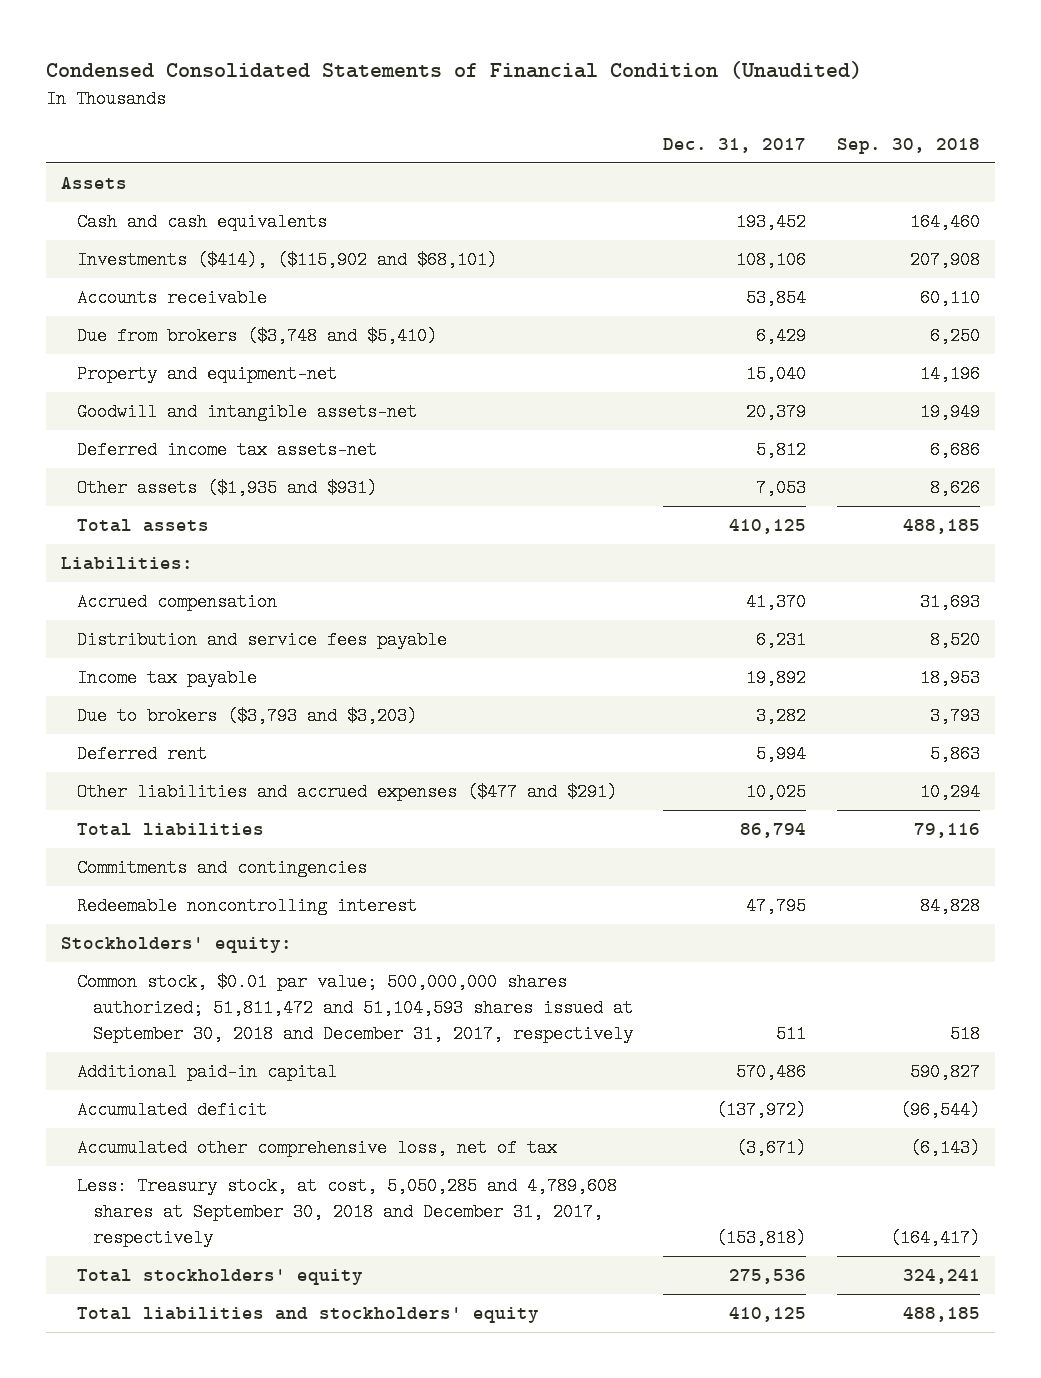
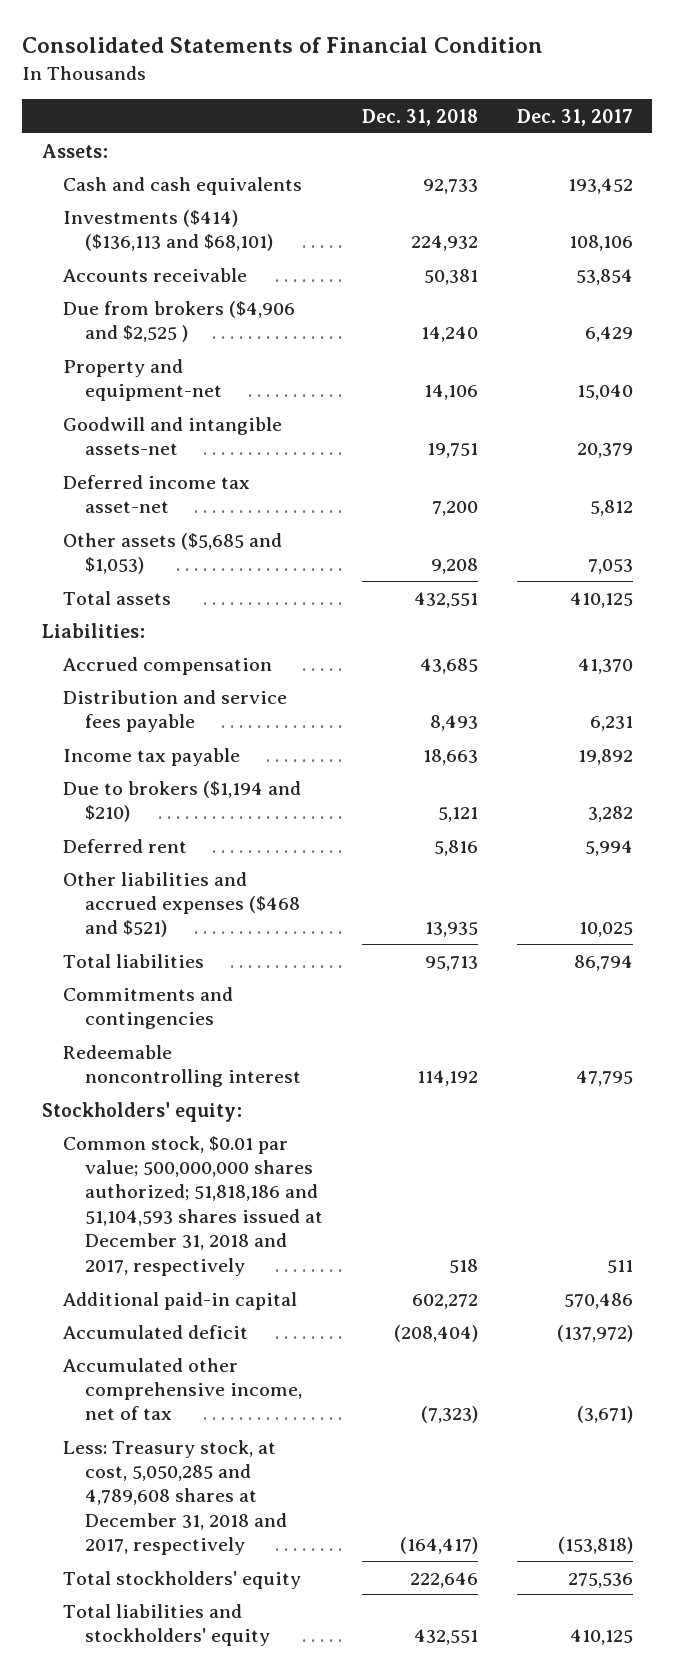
[45,60,862,79] Condensed Consolidated Statements of Financial Condition (Unaudited) -> [22,36,544,53] Consolidated Statements of Financial Condition
[836,137,980,154] Sep. 30, 2018 -> none
none -> [361,108,478,126] Dec. 31, 2018
[60,177,127,190] Assets -> [41,143,108,158] Assets:
[76,251,497,270] Investments ($414), ($115,902 and $68,101) -> [63,209,273,251] Investments ($414) ($136,113 and $68,101)
[76,327,437,346] Due from brokers ($3,748 and $5,410) -> [63,300,296,342] Due from brokers ($4,906 and $2,525 )
[76,441,377,460] Deferred income tax assets-net -> [63,474,251,513] Deferred income tax asset-net
[76,479,377,498] Other assets ($1,935 and $931) -> [63,532,283,574] Other assets ($5,685 and $1,053)
[76,707,417,726] Due to brokers ($3,793 and $3,203) -> [63,780,302,822] Due to brokers ($1,194 and $210)
[76,783,617,802] Other liabilities and accrued expenses ($477 and $291) -> [63,871,300,938] Other liabilities and accrued expenses ($468 and $521)
[76,973,633,1044] Common stock, $0.01 par value; 500,000,000 shares authorized; 51,811,472 and 51,104,593 shares issued at September 30, 2018 and December 31, 2017, respectively -> [63,1135,323,1276] Common stock, $0.01 par value; 500,000,000 shares authorized; 51,818,186 and 51,104,593 shares issued at December 31, 2018 and 2017, respectively
[76,1139,557,1158] Accumulated other comprehensive loss, net of tax -> [63,1357,302,1421] Accumulated other comprehensive income, net of tax
[76,1177,617,1248] Less: Treasury stock, at cost, 5,050,285 and 4,789,608 shares at September 30, 2018 and December 31, 2017, respectively -> [63,1439,287,1556] Less: Treasury stock, at cost, 5,050,285 and 4,789,608 shares at December 31, 2018 and 2017, respectively

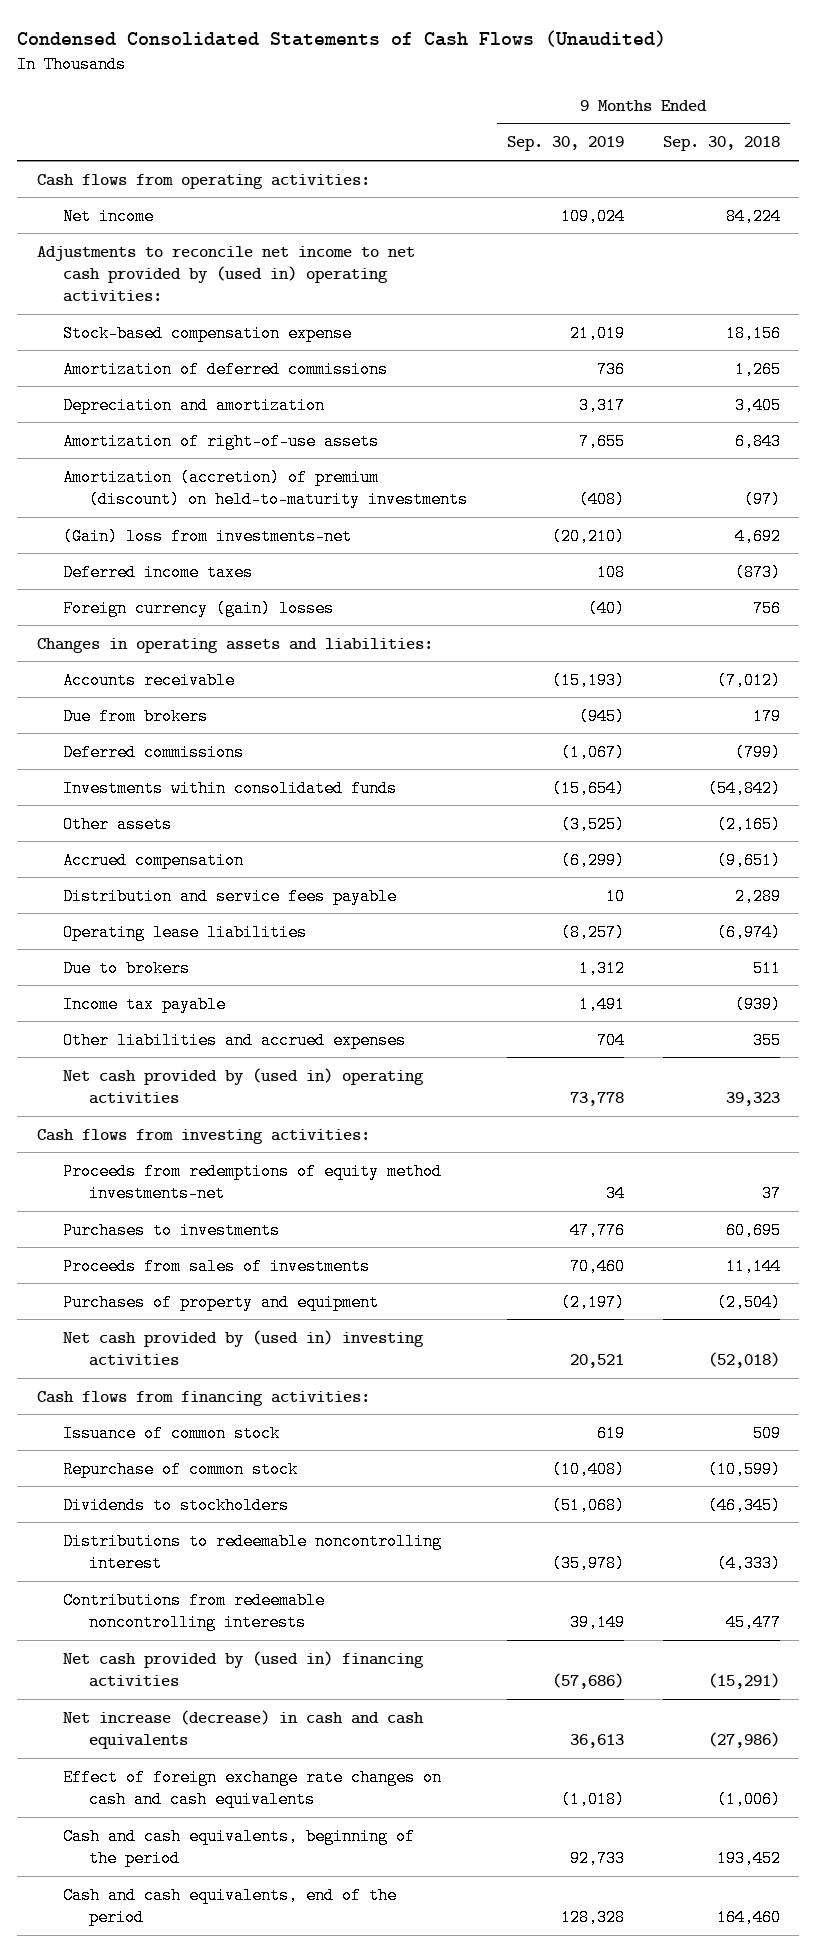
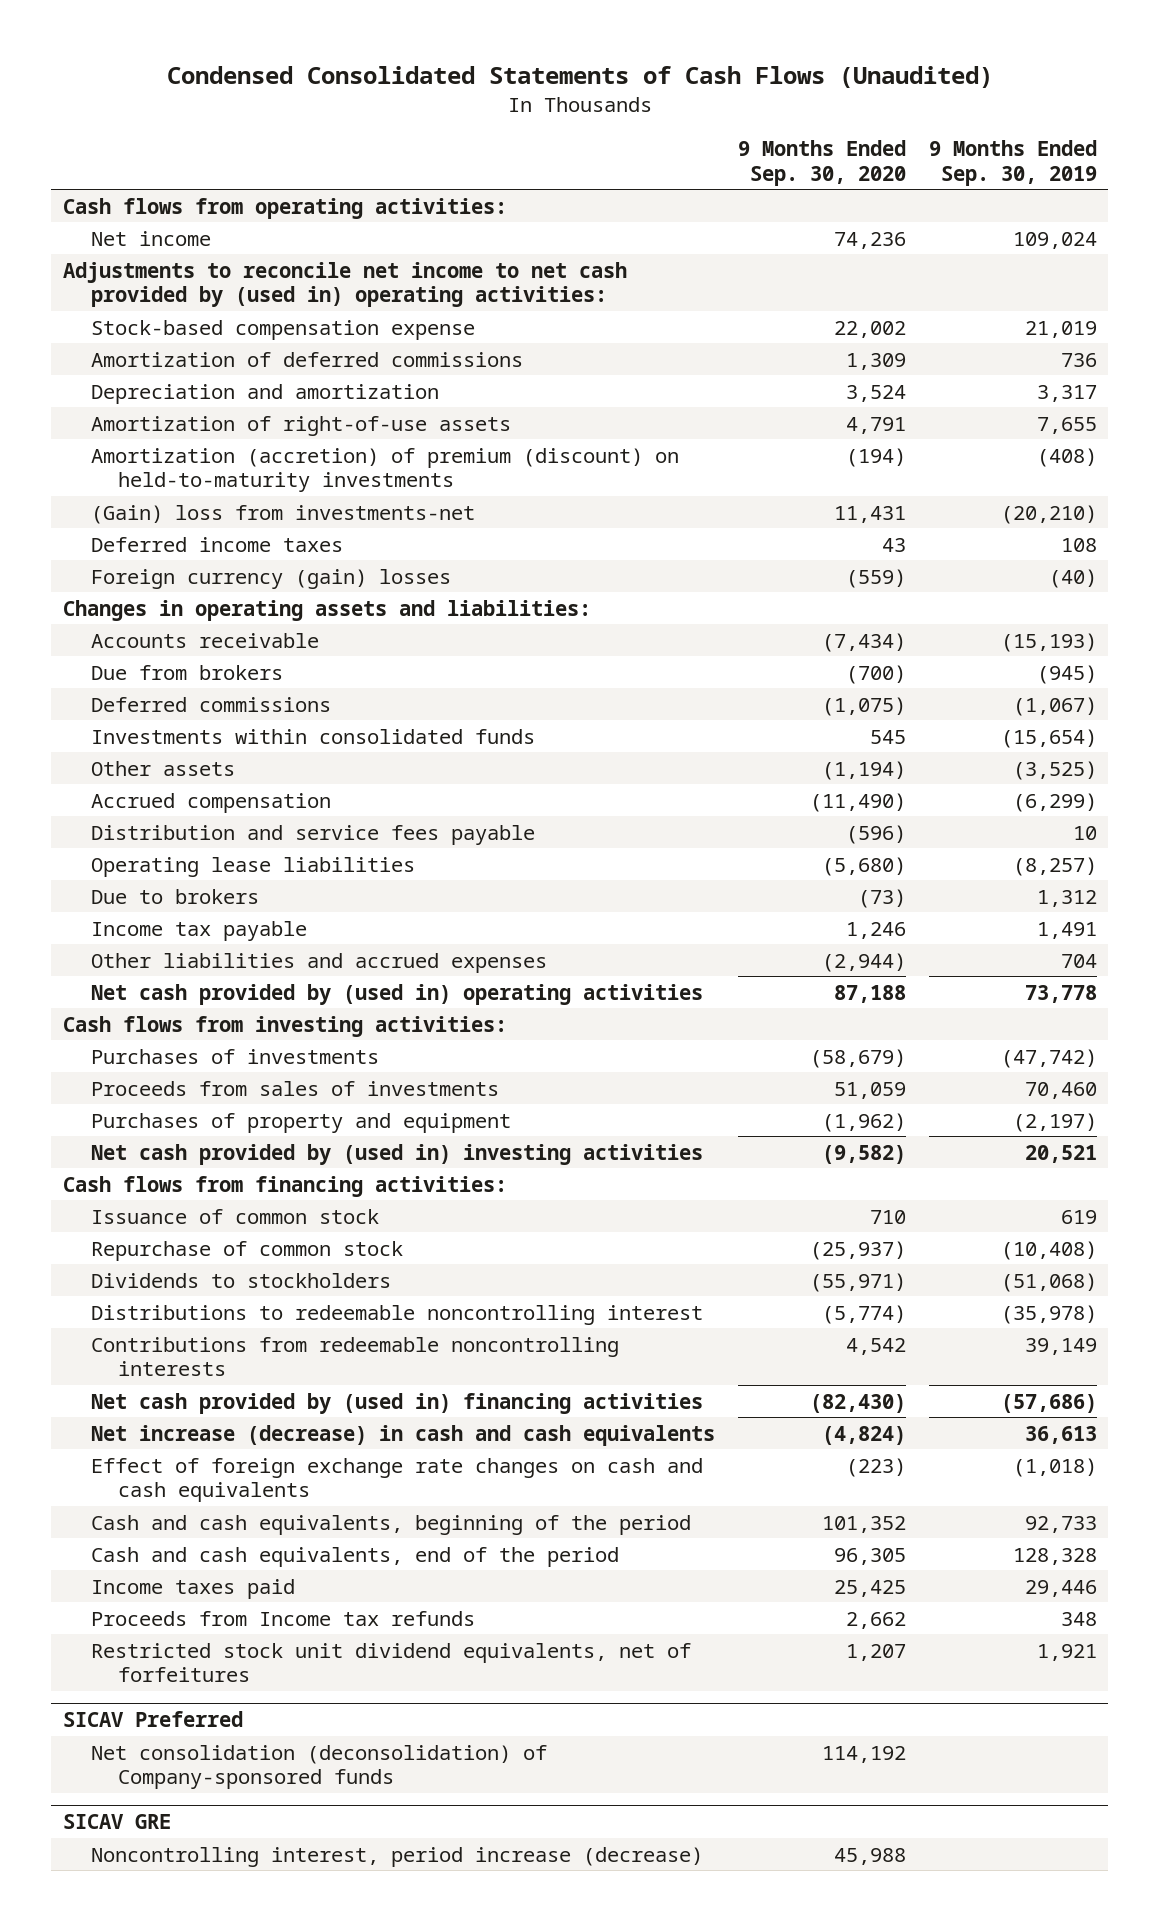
[662,136,780,152] Sep. 30, 2018 -> none
none -> [737,139,906,186] 9 Months Ended Sep. 30, 2020
[63,1162,443,1203] Proceeds from redemptions of equity method investments-net -> none
[63,1221,281,1239] Purchases to investments -> [90,1048,379,1064] Purchases of investments
[569,1221,625,1239] 47,776 -> [1000,1048,1097,1068] (47,742)
none -> [90,1578,295,1599] Income taxes paid
none -> [90,1610,475,1626] Proceeds from Income tax refunds
none -> [90,1642,691,1683] Restricted stock unit dividend equivalents, net of forfeitures
none -> [62,1710,243,1727] SICAV Preferred
none -> [90,1744,547,1790] Net consolidation (deconsolidation) of Company-sponsored funds
none -> [62,1813,171,1829] SICAV GRE
none -> [90,1846,703,1867] Noncontrolling interest, period increase (decrease)

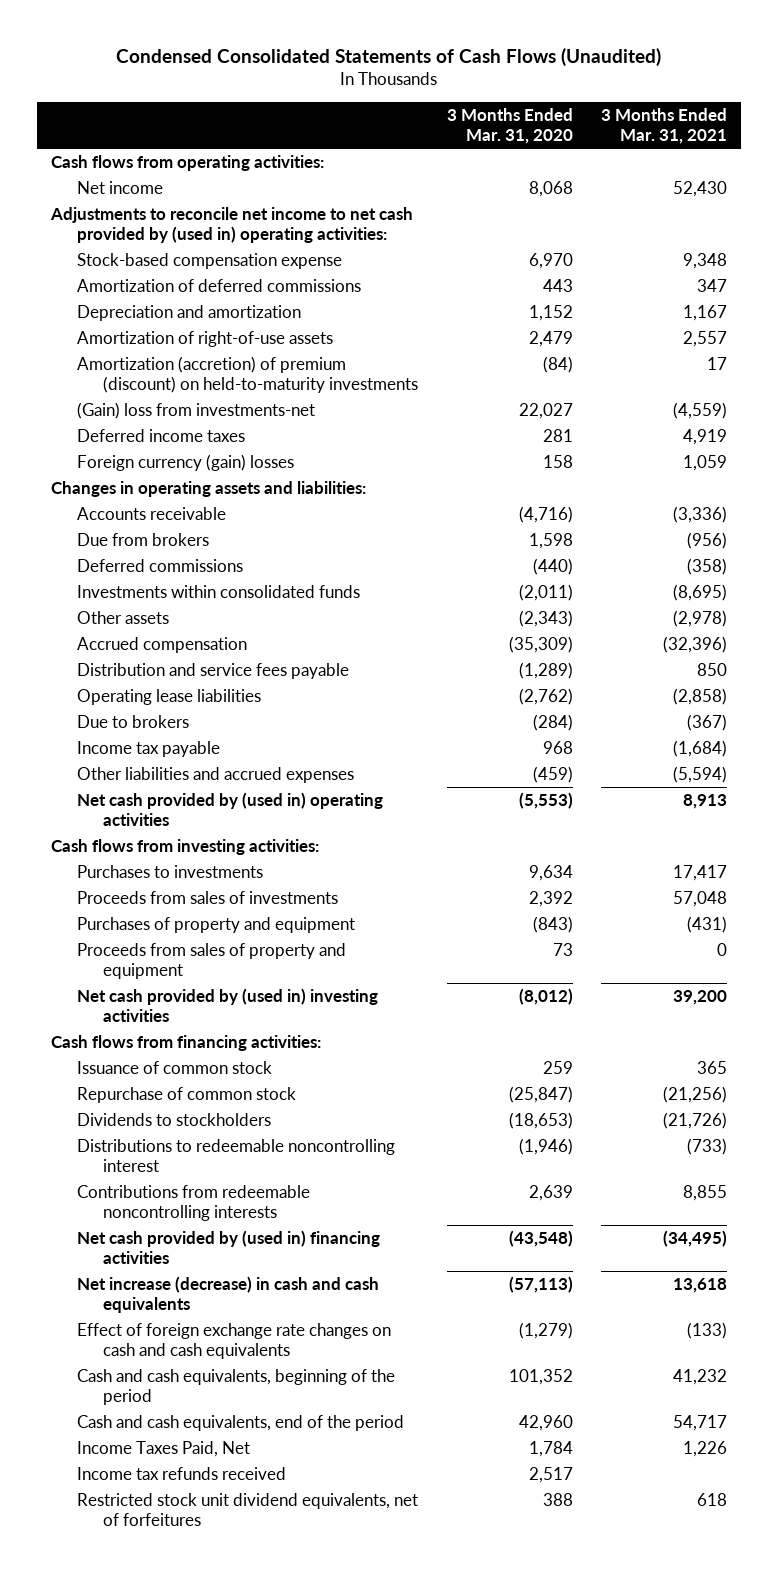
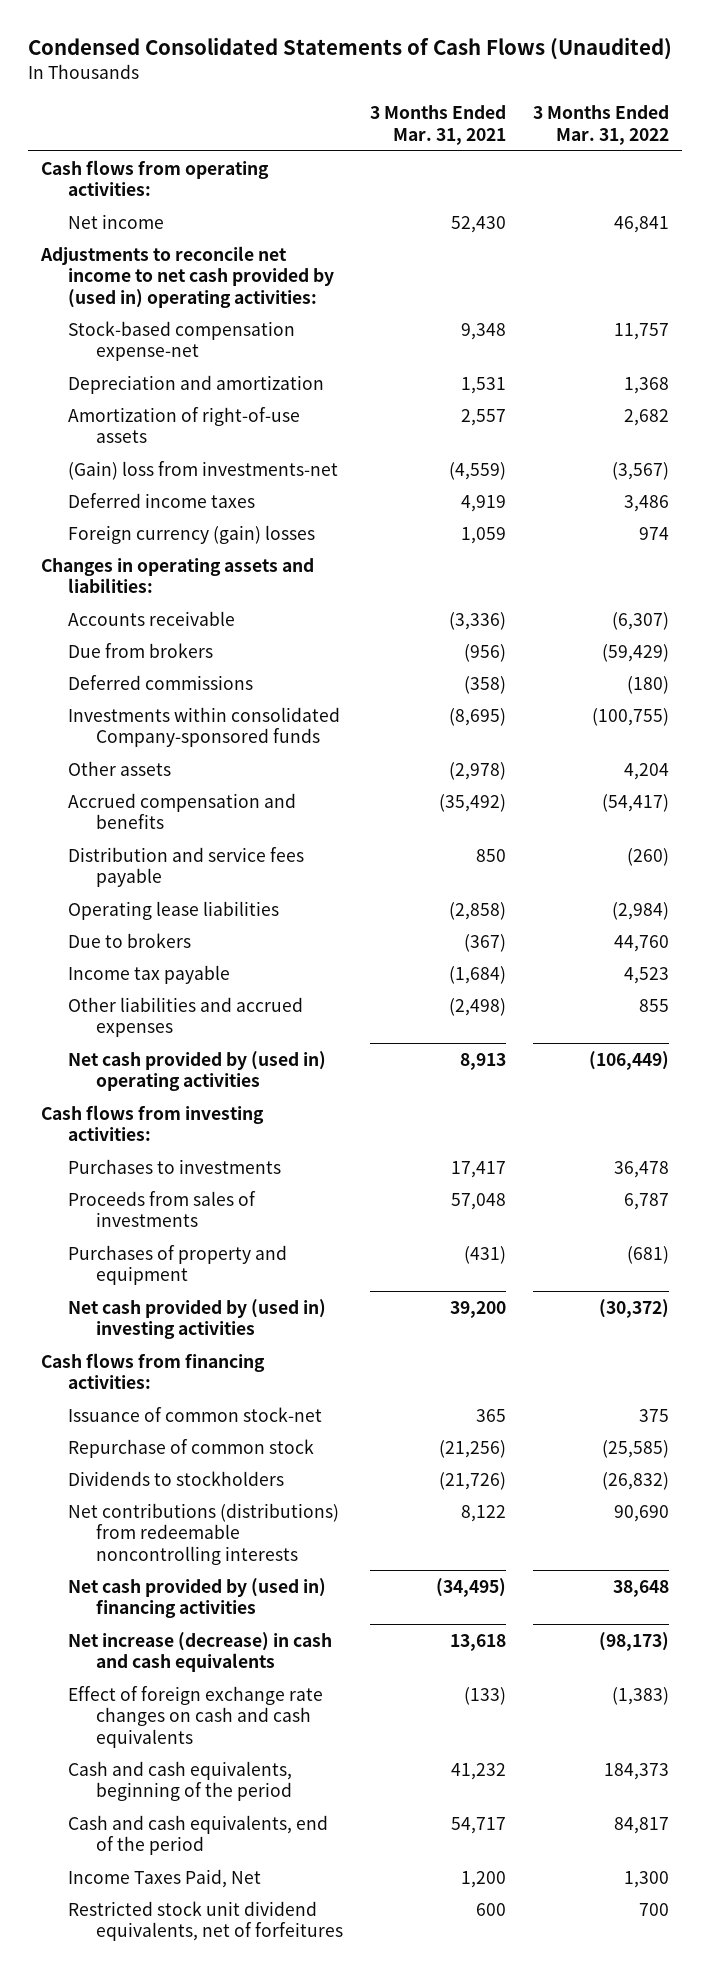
[446,108,573,145] 3 Months Ended Mar. 31, 2020 -> none
none -> [532,105,669,146] 3 Months Ended Mar. 31, 2022
[77,279,362,293] Amortization of deferred commissions -> none
[77,253,343,270] Stock-based compensation expense -> [68,320,296,362] Stock-based compensation expense-net
[683,305,728,322] 1,167 -> [460,376,506,394] 1,531
[77,356,419,394] Amortization (accretion) of premium (discount) on held-to-maturity investments -> none
[77,585,361,599] Investments within consolidated funds -> [68,706,341,748] Investments within consolidated Company-sponsored funds
[77,637,248,654] Accrued compensation -> [68,792,297,830] Accrued compensation and benefits
[663,636,728,654] (32,396) -> [438,793,506,812] (35,492)
[673,766,728,784] (5,594) -> [448,997,506,1016] (2,498)
[77,943,347,980] Proceeds from sales of property and equipment -> none
[77,1061,273,1075] Issuance of common stock -> [68,1406,323,1422] Issuance of common stock-net
[77,1139,396,1173] Distributions to redeemable noncontrolling interest -> none
[77,1185,311,1222] Contributions from redeemable noncontrolling interests -> [68,1502,340,1565] Net contributions (distributions) from redeemable noncontrolling interests
[683,1185,728,1202] 8,855 -> [460,1504,506,1522] 8,122
[77,1467,287,1481] Income tax refunds received -> none
[683,1441,728,1458] 1,226 -> [460,1870,506,1888] 1,200
[697,1493,728,1507] 618 -> [475,1902,506,1916] 600

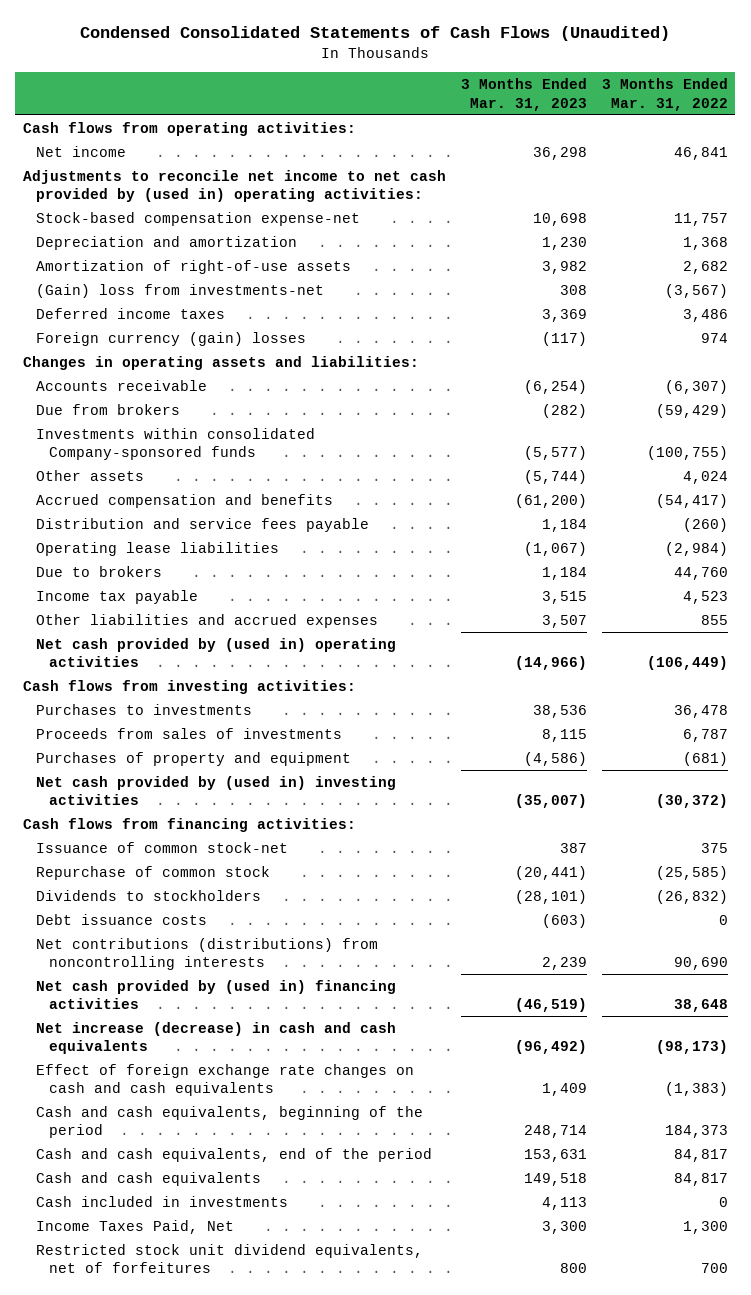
[369,105,506,146] 3 Months Ended Mar. 31, 2021 -> none
none -> [460,78,587,111] 3 Months Ended Mar. 31, 2023
[68,674,254,690] Deferred commissions -> none
[623,762,669,780] 4,204 -> [682,470,728,484] 4,024
none -> [35,913,207,925] Debt issuance costs
[68,1502,340,1565] Net contributions (distributions) from redeemable noncontrolling interests -> [35,937,378,971] Net contributions (distributions) from noncontrolling interests
none -> [35,1171,261,1186] Cash and cash equivalents
none -> [35,1195,288,1207] Cash included in investments

